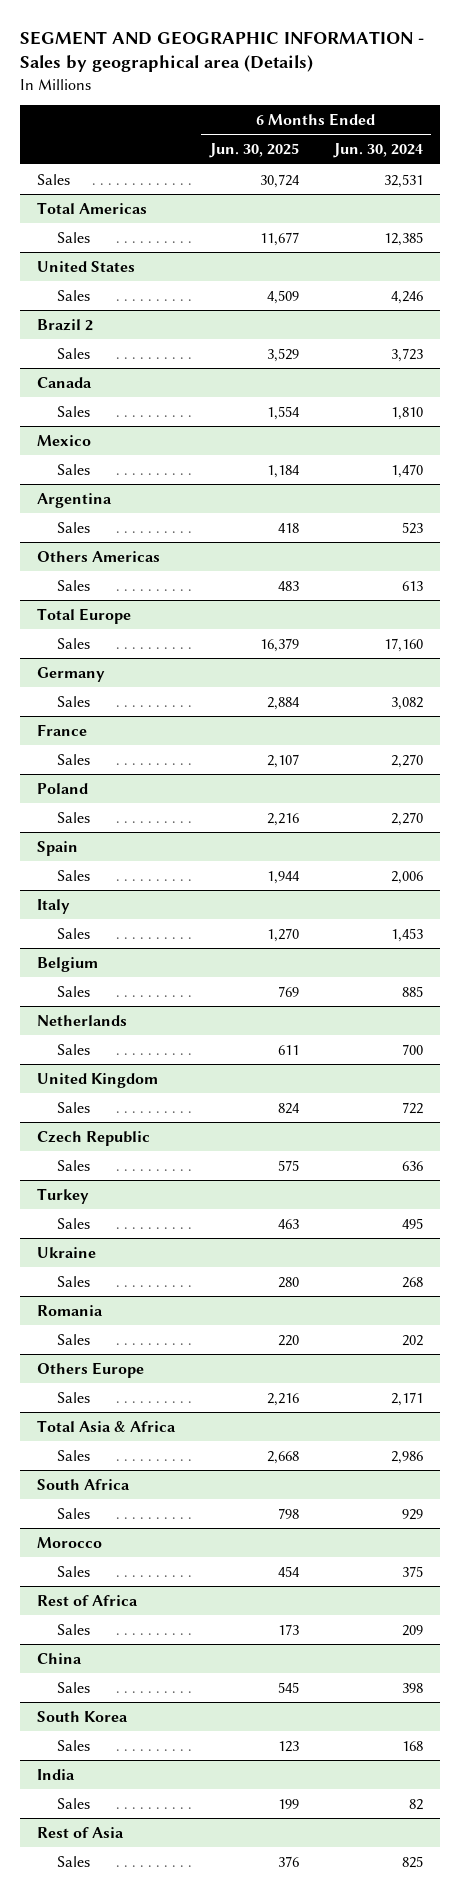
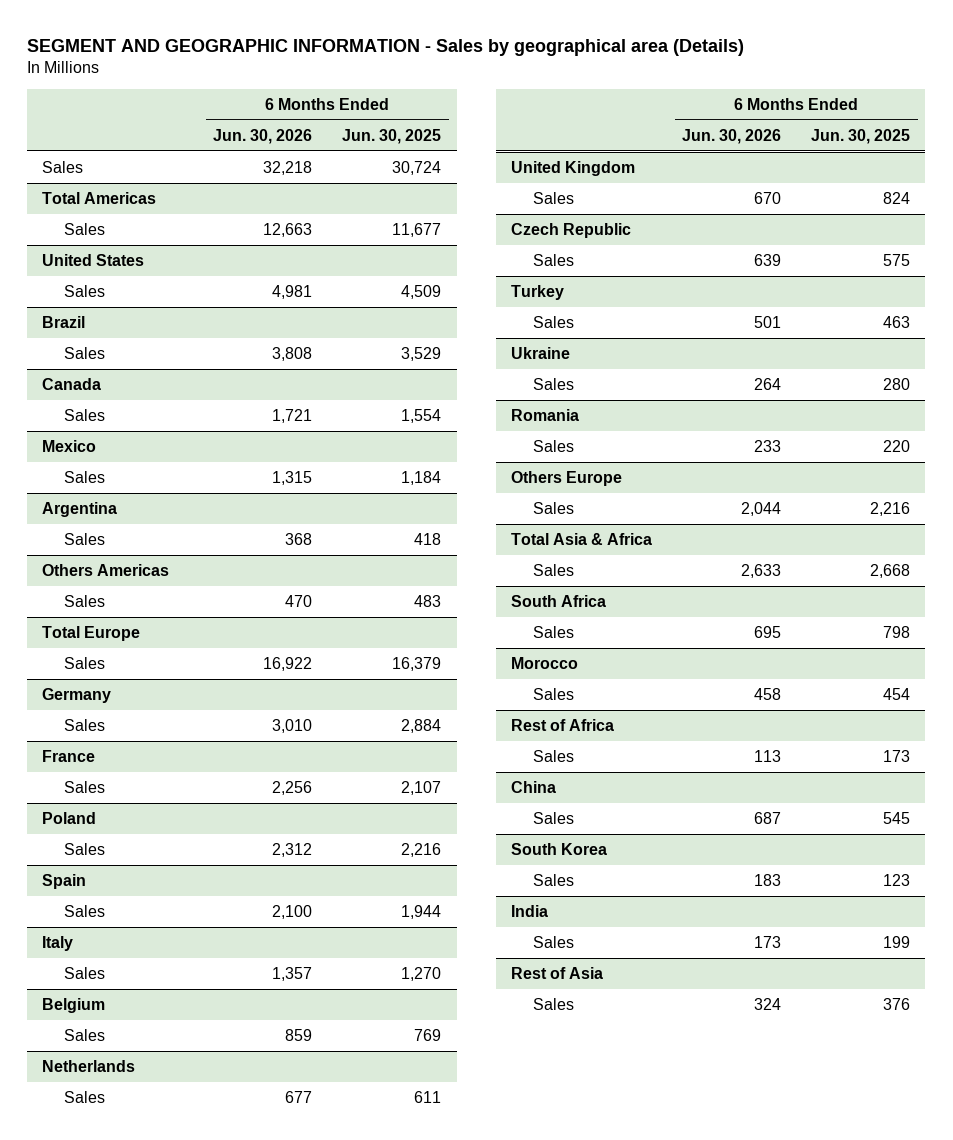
[332,143,423,159] Jun. 30, 2024 -> none
none -> [213,128,313,144] Jun. 30, 2026
[36,318,93,331] Brazil 2 -> [42,315,86,328] Brazil

